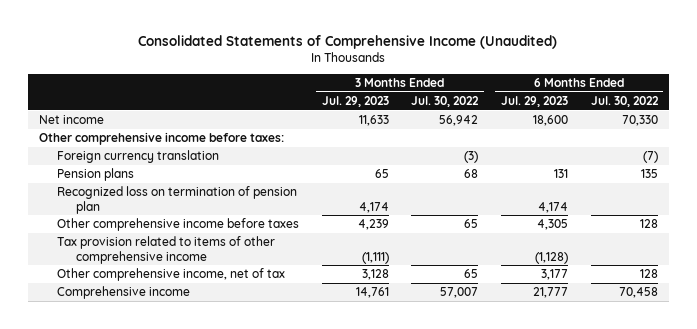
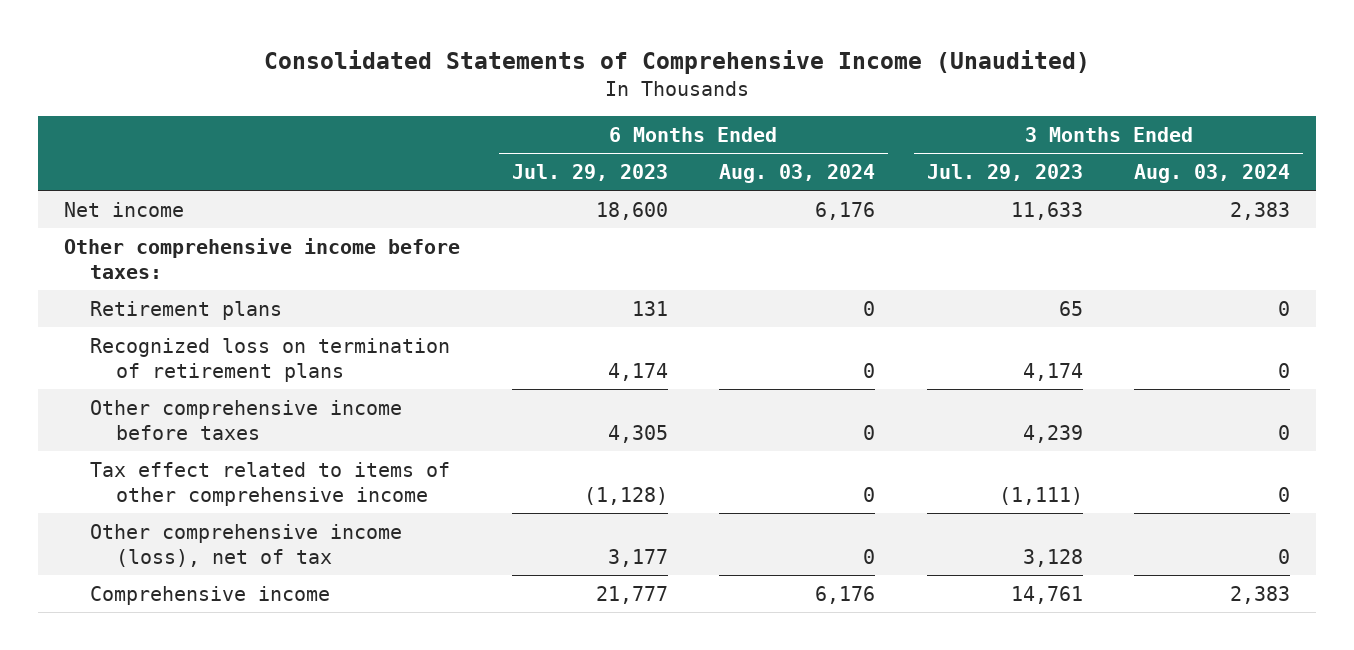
[411,95,480,107] Jul. 30, 2022 -> none
[590,95,659,107] Jul. 30, 2022 -> none
none -> [719,164,876,184] Aug. 03, 2024
none -> [1134,164,1291,184] Aug. 03, 2024
[57,150,220,164] Foreign currency translation -> none
[57,168,135,182] Pension plans -> [90,300,283,320] Retirement plans
[57,186,298,214] Recognized loss on termination of pension plan -> [90,337,451,382] Recognized loss on termination of retirement plans
[57,236,276,264] Tax provision related to items of other comprehensive income -> [90,461,451,506] Tax effect related to items of other comprehensive income
[57,268,286,282] Other comprehensive income, net of tax -> [90,523,403,567] Other comprehensive income (loss), net of tax

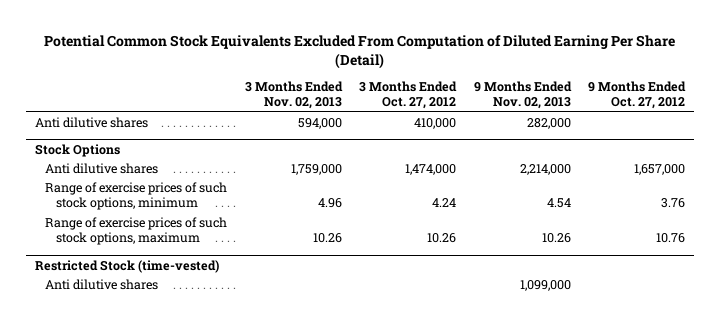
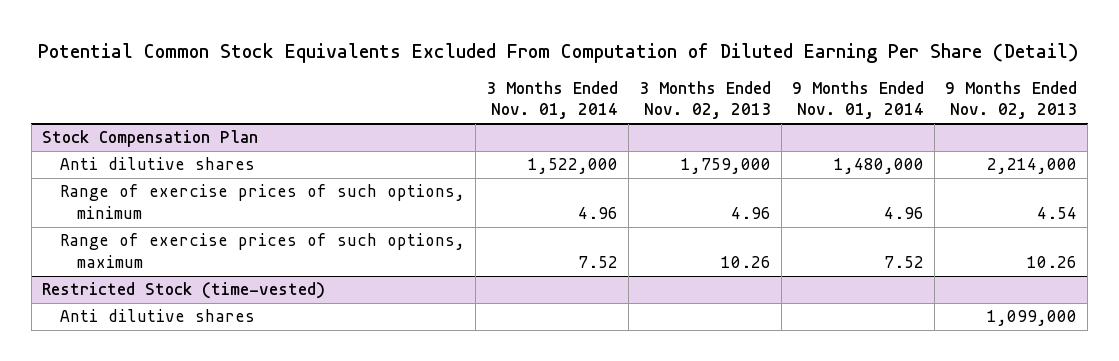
[359,81,458,110] 3 Months Ended Oct. 27, 2012 -> none
[588,81,687,110] 9 Months Ended Oct. 27, 2012 -> none
none -> [485,80,618,120] 3 Months Ended Nov. 01, 2014
none -> [791,80,924,120] 9 Months Ended Nov. 01, 2014
[35,117,149,129] Anti dilutive shares -> none
[35,143,121,157] Stock Options -> none
none -> [41,130,258,148] Stock Compensation Plan
[45,182,228,211] Range of exercise prices of such stock options, minimum -> [59,184,465,220] Range of exercise prices of such options, minimum
[45,217,228,246] Range of exercise prices of such stock options, maximum -> [59,233,465,269] Range of exercise prices of such options, maximum

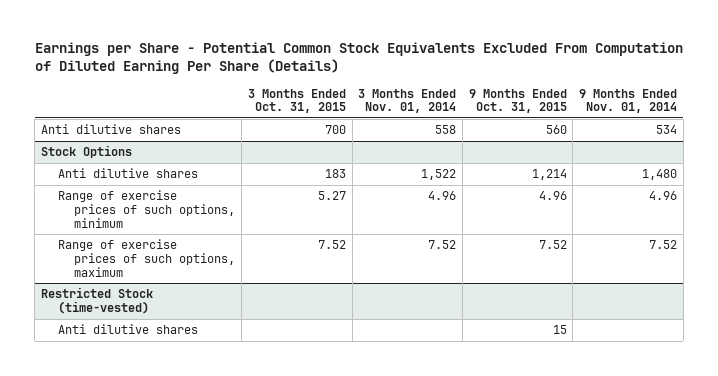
[38,42,1080,63] Potential Common Stock Equivalents Excluded From Computation of Diluted Earning Per Share (Detail) -> [34,41,683,74] Earnings per Share - Potential Common Stock Equivalents Excluded From Computation of Diluted Earning Per Share (Details)
[638,80,771,120] 3 Months Ended Nov. 02, 2013 -> none
[944,80,1077,120] 9 Months Ended Nov. 02, 2013 -> none
none -> [247,88,346,114] 3 Months Ended Oct. 31, 2015
none -> [468,88,567,114] 9 Months Ended Oct. 31, 2015
[41,130,258,148] Stock Compensation Plan -> none
[527,158,618,175] 1,522,000 -> [435,125,457,135] 558
[833,158,924,175] 1,480,000 -> [656,125,678,135] 534
none -> [41,145,133,159] Stock Options
none -> [57,168,198,179] Anti dilutive shares

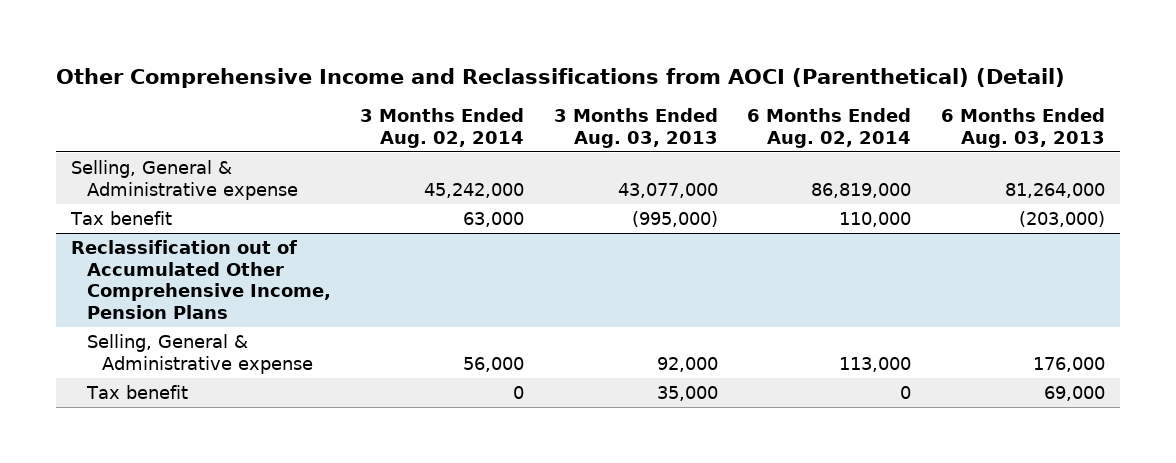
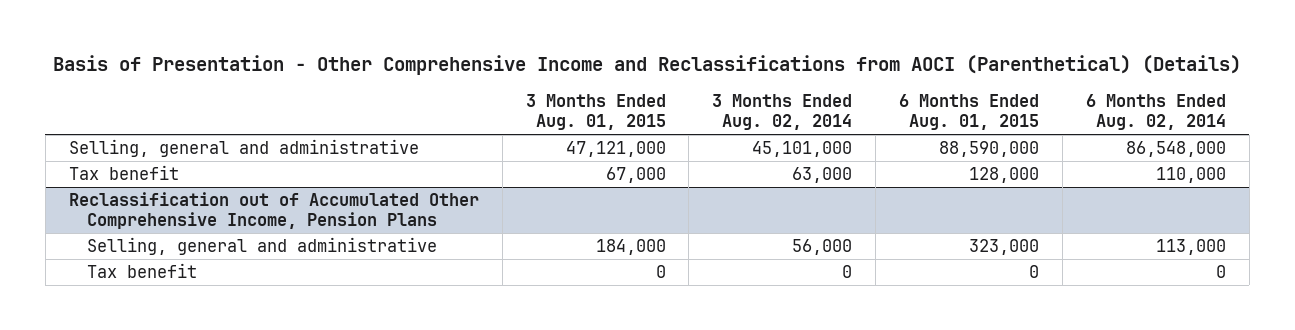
[55,67,1065,88] Other Comprehensive Income and Reclassifications from AOCI (Parenthetical) (Detail) -> [53,55,1242,76] Basis of Presentation - Other Comprehensive Income and Reclassifications from AOCI (Parenthetical) (Details)
[553,108,718,148] 3 Months Ended Aug. 03, 2013 -> none
[941,108,1106,148] 6 Months Ended Aug. 03, 2013 -> none
none -> [525,94,666,130] 3 Months Ended Aug. 01, 2015
none -> [899,94,1040,130] 6 Months Ended Aug. 01, 2015
[70,159,298,200] Selling, General & Administrative expense -> [68,139,419,158] Selling, general and administrative
[424,182,525,198] 45,242,000 -> [752,141,853,158] 45,101,000
[811,182,912,198] 86,819,000 -> [1125,141,1226,158] 86,548,000
[86,333,314,374] Selling, General & Administrative expense -> [86,237,437,256] Selling, general and administrative

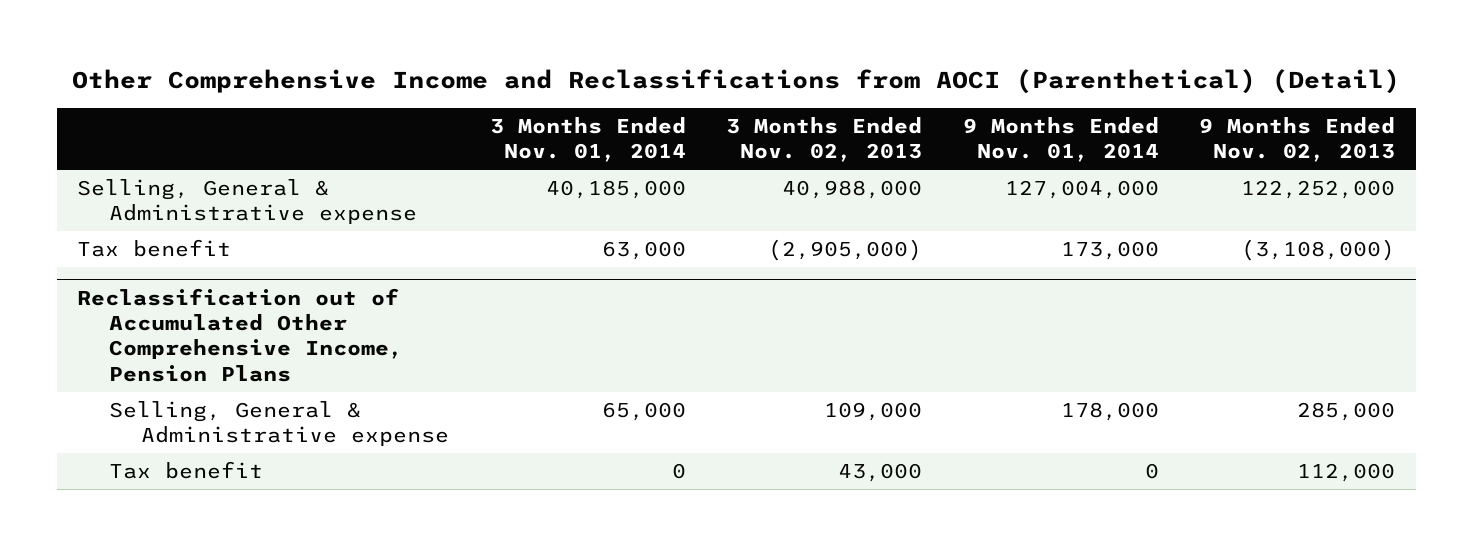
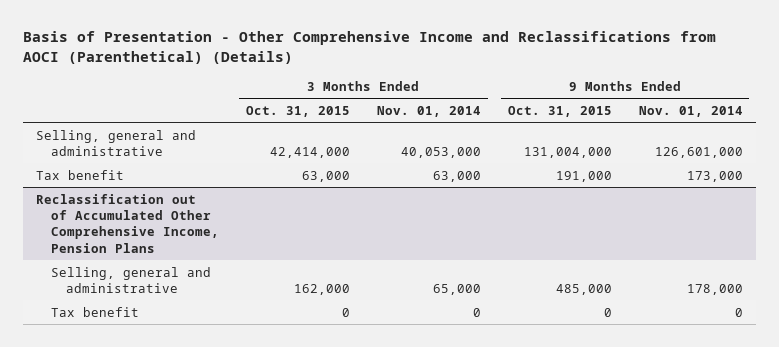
[72,69,1401,95] Other Comprehensive Income and Reclassifications from AOCI (Parenthetical) (Detail) -> [22,31,716,64] Basis of Presentation - Other Comprehensive Income and Reclassifications from AOCI (Parenthetical) (Details)
[726,117,923,163] 3 Months Ended Nov. 02, 2013 -> none
[1199,117,1396,163] 9 Months Ended Nov. 02, 2013 -> none
none -> [245,105,350,117] Oct. 31, 2015
none -> [507,105,612,117] Oct. 31, 2015
[77,179,418,225] Selling, General & Administrative expense -> [36,129,197,156] Selling, general and administrative
[545,180,686,200] 40,185,000 -> [400,146,481,158] 40,053,000
[1004,180,1159,200] 127,004,000 -> [654,146,743,158] 126,601,000
[109,401,449,447] Selling, General & Administrative expense -> [51,266,212,293] Selling, general and administrative

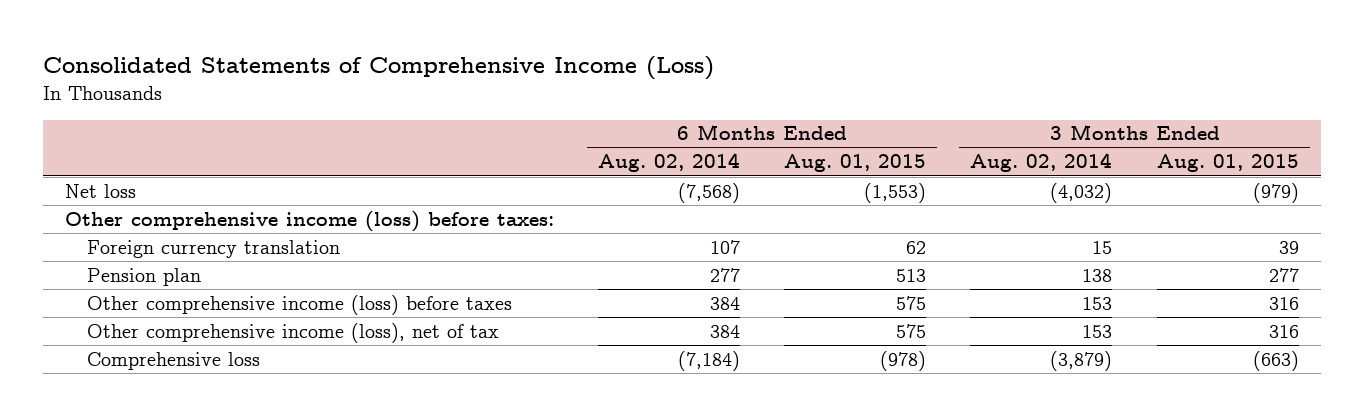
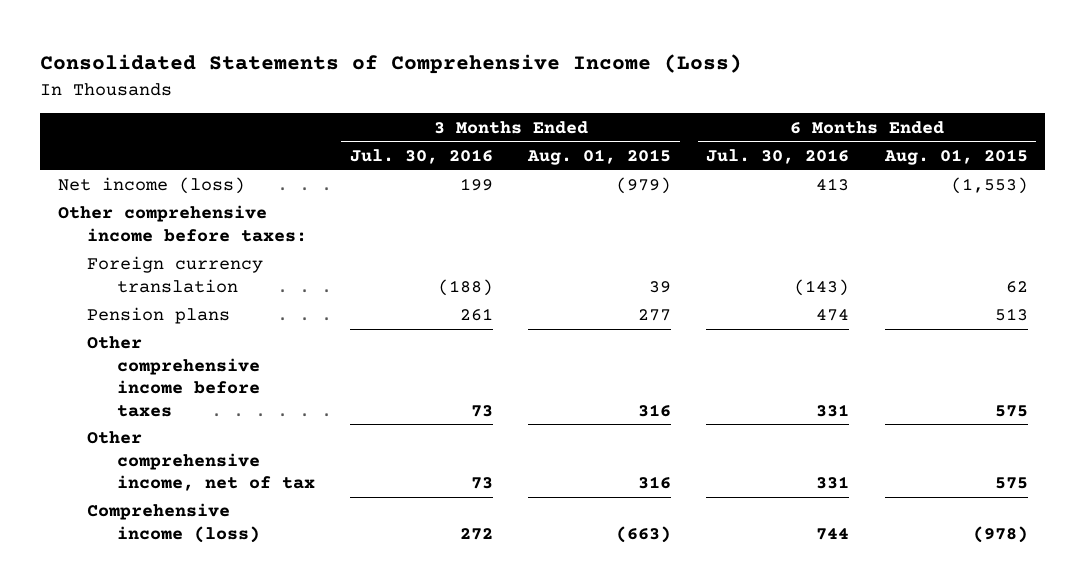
[598,153,741,173] Aug. 02, 2014 -> none
[970,153,1113,173] Aug. 02, 2014 -> none
none -> [349,148,493,164] Jul. 30, 2016
none -> [706,148,850,164] Jul. 30, 2016
[64,183,136,198] Net loss -> [57,177,245,195] Net income (loss)
[64,210,554,232] Other comprehensive income (loss) before taxes: -> [57,205,308,242] Other comprehensive income before taxes:
[86,267,201,286] Pension plan -> [87,307,231,325] Pension plans
[86,294,512,315] Other comprehensive income (loss) before taxes -> [87,336,260,417] Other comprehensive income before taxes
[86,322,499,343] Other comprehensive income (loss), net of tax -> [87,431,315,492] Other comprehensive income, net of tax
[86,351,260,370] Comprehensive loss -> [87,503,260,543] Comprehensive income (loss)

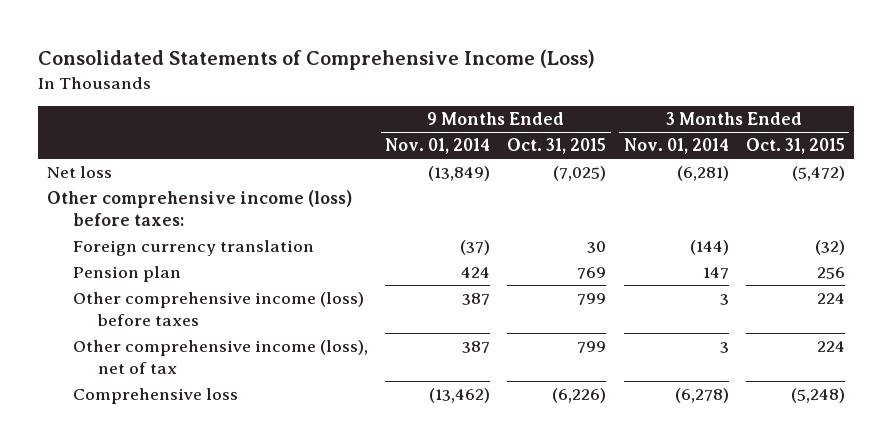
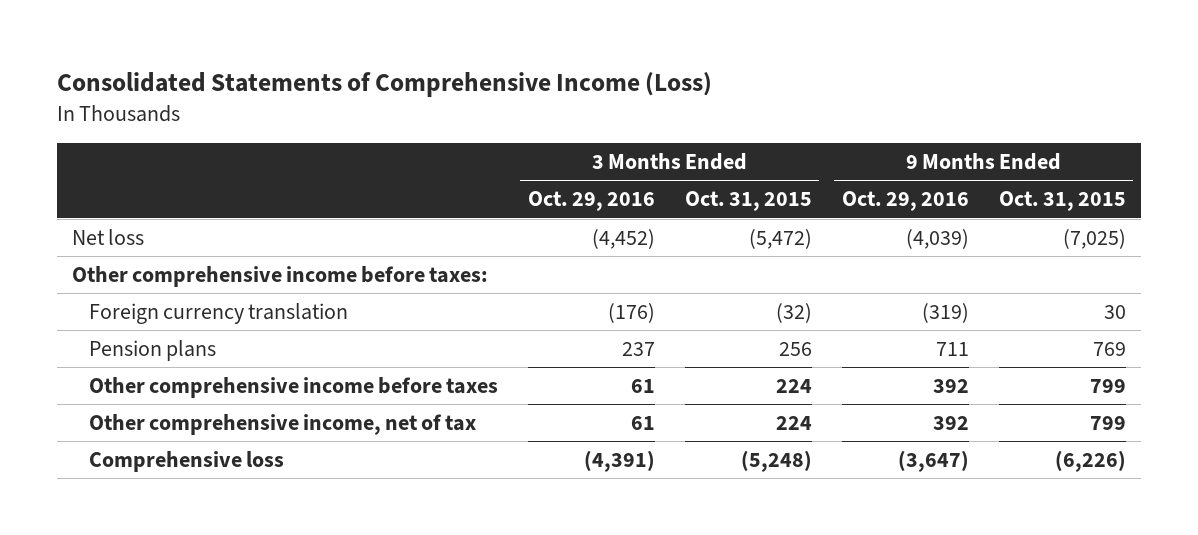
[384,138,490,155] Nov. 01, 2014 -> none
[623,138,729,155] Nov. 01, 2014 -> none
none -> [527,191,655,212] Oct. 29, 2016
none -> [841,191,969,212] Oct. 29, 2016
[46,190,352,226] Other comprehensive income (loss) before taxes: -> [72,265,489,287] Other comprehensive income before taxes:
[72,266,181,283] Pension plan -> [88,339,216,361] Pension plans
[72,292,364,326] Other comprehensive income (loss) before taxes -> [88,376,498,398] Other comprehensive income before taxes
[72,340,368,374] Other comprehensive income (loss), net of tax -> [88,413,476,435] Other comprehensive income, net of tax

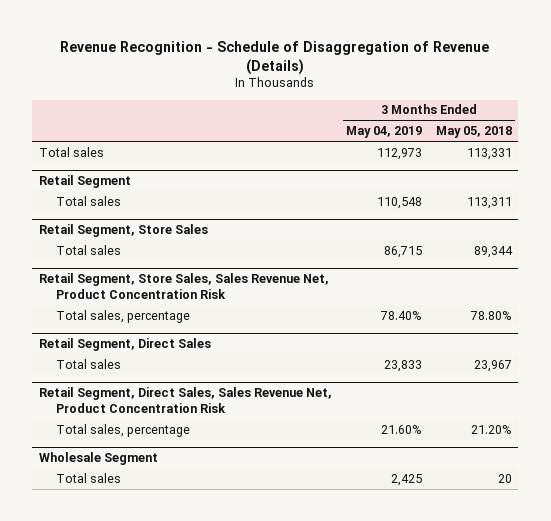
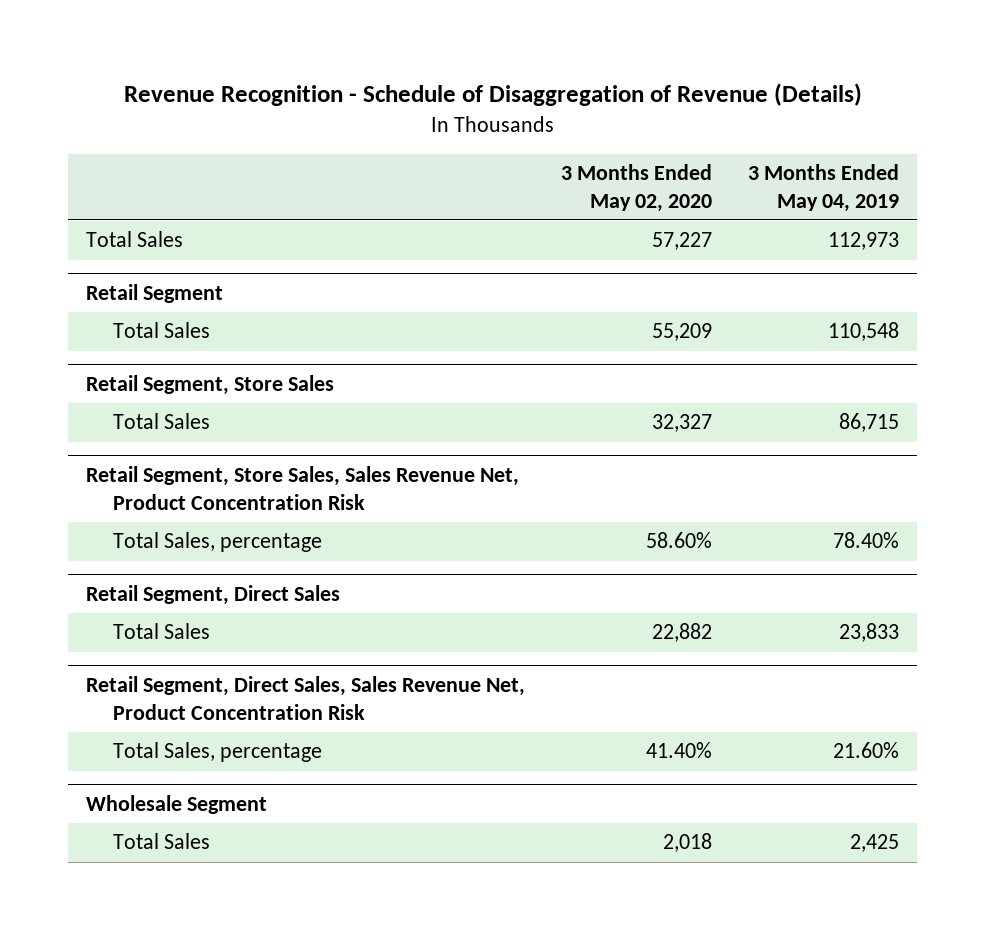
[435,126,512,139] May 05, 2018 -> none
none -> [561,164,713,212] 3 Months Ended May 02, 2020
[39,146,105,157] Total sales -> [86,231,184,248] Total Sales
[56,195,122,206] Total sales -> [112,322,210,339] Total Sales
[56,244,122,255] Total sales -> [112,413,210,430] Total Sales
[56,309,191,323] Total sales, percentage -> [112,532,322,553] Total Sales, percentage
[56,358,122,369] Total sales -> [112,623,210,640] Total Sales
[56,423,191,437] Total sales, percentage -> [112,742,322,763] Total Sales, percentage
[56,472,122,483] Total sales -> [112,833,210,850] Total Sales

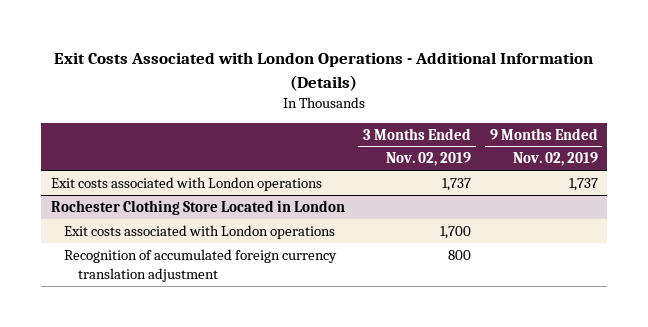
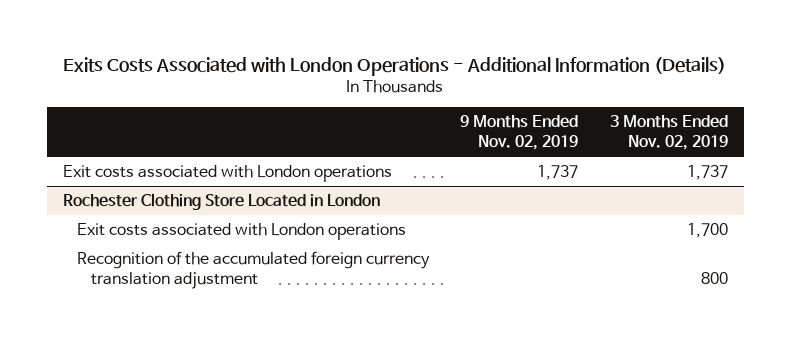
[54,52,594,91] Exit Costs Associated with London Operations - Additional Information (Details) -> [63,56,727,76] Exits Costs Associated with London Operations - Additional Information (Details)
[64,248,338,283] Recognition of accumulated foreign currency translation adjustment -> [76,250,430,289] Recognition of the accumulated foreign currency translation adjustment

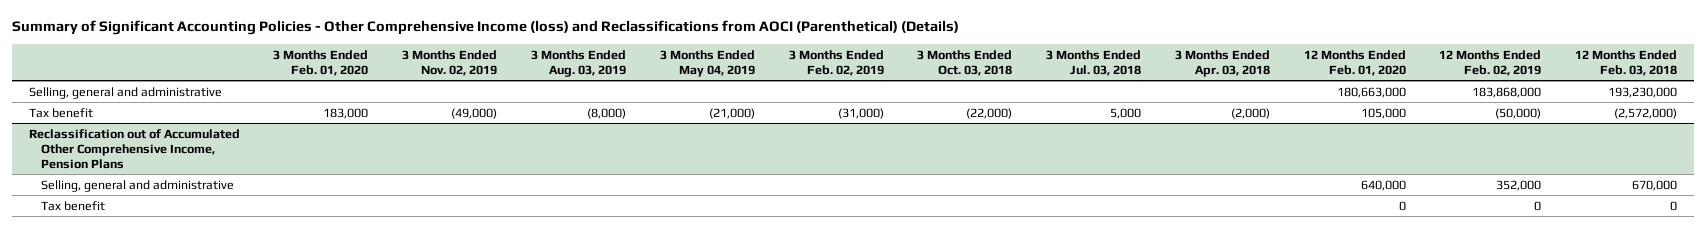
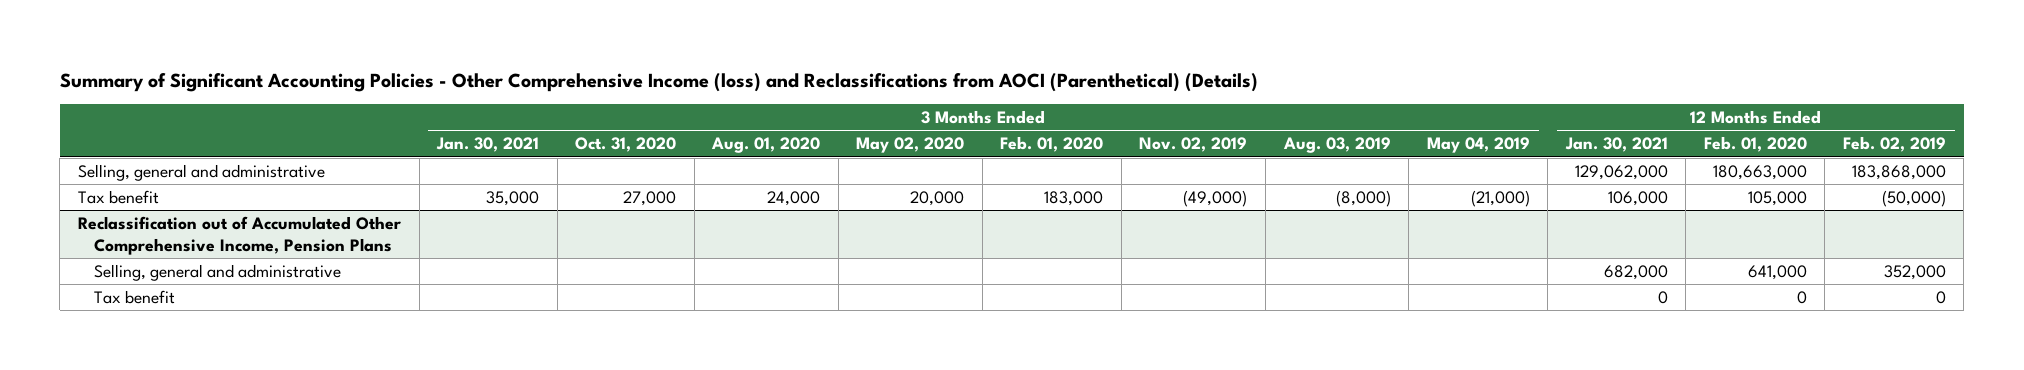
[788,49,884,76] 3 Months Ended Feb. 02, 2019 -> none
[917,49,1013,76] 3 Months Ended Oct. 03, 2018 -> none
[1046,49,1142,76] 3 Months Ended Jul. 03, 2018 -> none
[1174,49,1270,77] 3 Months Ended Apr. 03, 2018 -> none
[1575,49,1678,76] 12 Months Ended Feb. 03, 2018 -> none
none -> [436,137,540,153] Jan. 30, 2021
none -> [575,137,677,153] Oct. 31, 2020
none -> [711,137,821,154] Aug. 01, 2020
none -> [856,137,965,154] May 02, 2020
none -> [1564,137,1668,153] Jan. 30, 2021
[1360,179,1406,191] 640,000 -> [1747,264,1807,280] 641,000

